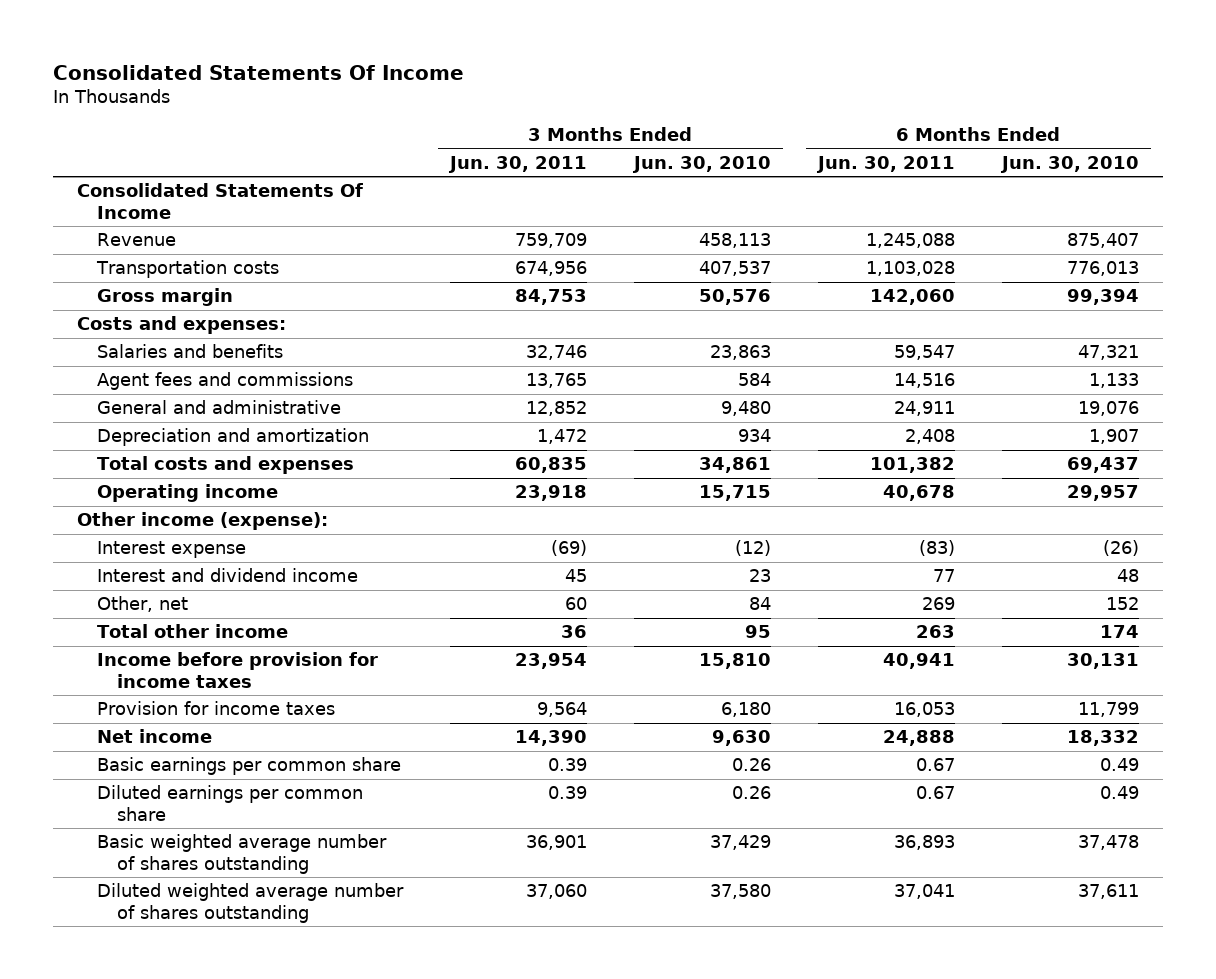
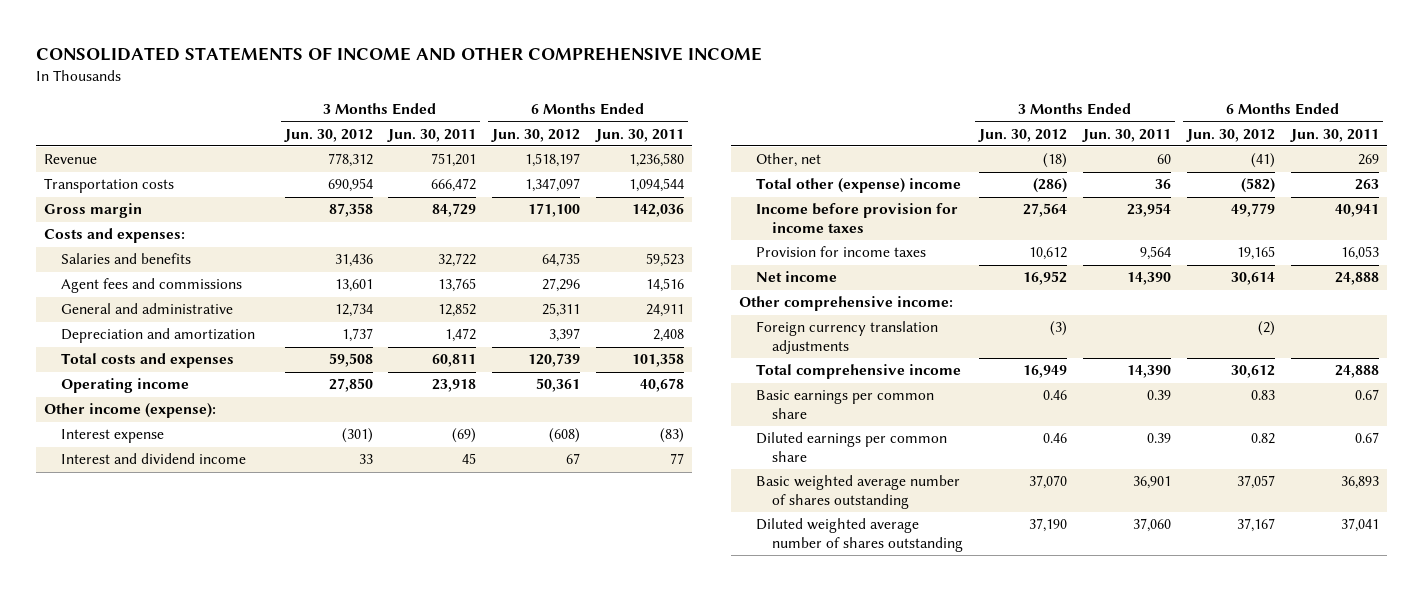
[52,64,464,80] Consolidated Statements Of Income -> [36,47,763,62] CONSOLIDATED STATEMENTS OF INCOME AND OTHER COMPREHENSIVE INCOME
[631,155,771,173] Jun. 30, 2010 -> none
[1000,155,1140,173] Jun. 30, 2010 -> none
none -> [283,128,373,142] Jun. 30, 2012
none -> [491,128,581,142] Jun. 30, 2012
[76,183,363,219] Consolidated Statements Of Income -> none
[514,233,587,249] 759,709 -> [431,153,477,168] 751,201
[865,233,955,249] 1,245,088 -> [629,153,685,168] 1,236,580
[514,261,587,277] 674,956 -> [431,178,477,193] 666,472
[865,261,955,277] 1,103,028 -> [629,178,685,193] 1,094,544
[514,289,587,306] 84,753 -> [432,203,477,218] 84,729
[869,289,955,306] 142,060 -> [632,204,685,218] 142,036
[525,345,587,361] 32,746 -> [438,253,477,268] 32,722
[893,345,955,361] 59,547 -> [646,253,685,268] 59,523
[514,457,587,474] 60,835 -> [432,354,477,368] 60,811
[869,457,955,474] 101,382 -> [632,353,685,368] 101,358
[96,624,288,639] Total other income -> [755,178,961,194] Total other (expense) income
none -> [739,296,954,312] Other comprehensive income:
none -> [755,321,938,354] Foreign currency translation adjustments
none -> [755,364,961,380] Total comprehensive income

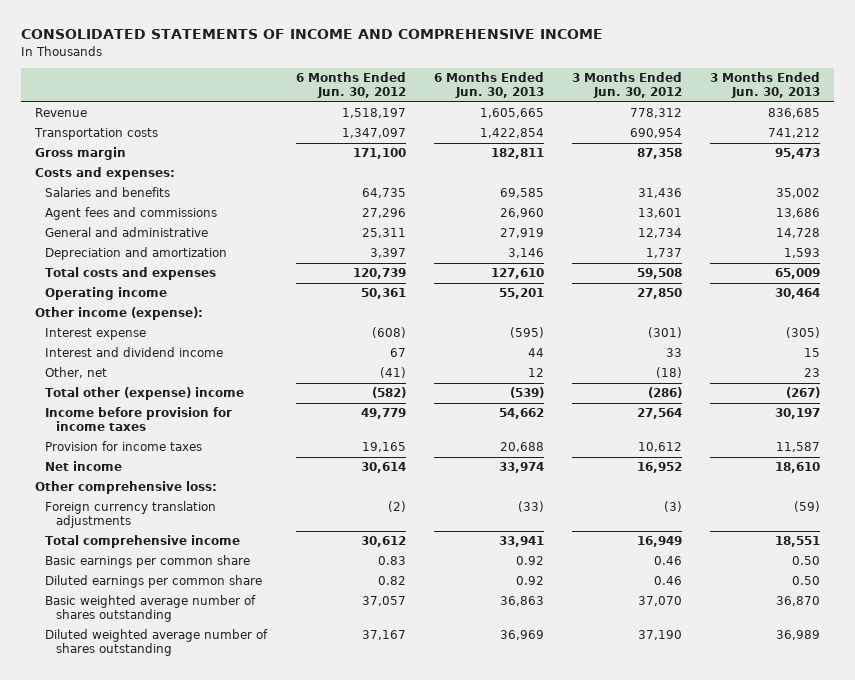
[36,47,763,62] CONSOLIDATED STATEMENTS OF INCOME AND OTHER COMPREHENSIVE INCOME -> [20,29,603,40] CONSOLIDATED STATEMENTS OF INCOME AND COMPREHENSIVE INCOME
[387,128,477,142] Jun. 30, 2011 -> none
[595,128,685,142] Jun. 30, 2011 -> none
none -> [433,72,544,99] 6 Months Ended Jun. 30, 2013
none -> [710,72,821,99] 3 Months Ended Jun. 30, 2013
[739,296,954,312] Other comprehensive income: -> [34,481,217,495] Other comprehensive loss:

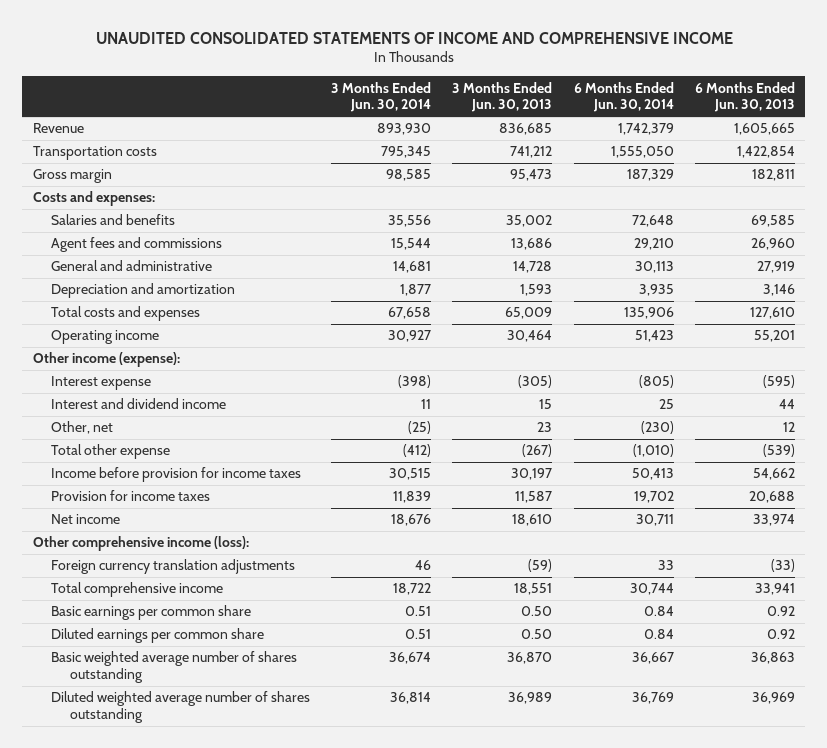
[20,29,603,40] CONSOLIDATED STATEMENTS OF INCOME AND COMPREHENSIVE INCOME -> [95,31,733,44] UNAUDITED CONSOLIDATED STATEMENTS OF INCOME AND COMPREHENSIVE INCOME
[295,72,406,99] 6 Months Ended Jun. 30, 2012 -> none
[571,72,682,99] 3 Months Ended Jun. 30, 2012 -> none
none -> [331,81,432,113] 3 Months Ended Jun. 30, 2014
none -> [573,81,674,113] 6 Months Ended Jun. 30, 2014
[45,387,245,401] Total other (expense) income -> [51,444,171,460] Total other expense
[34,481,217,495] Other comprehensive loss: -> [32,536,249,552] Other comprehensive income (loss):

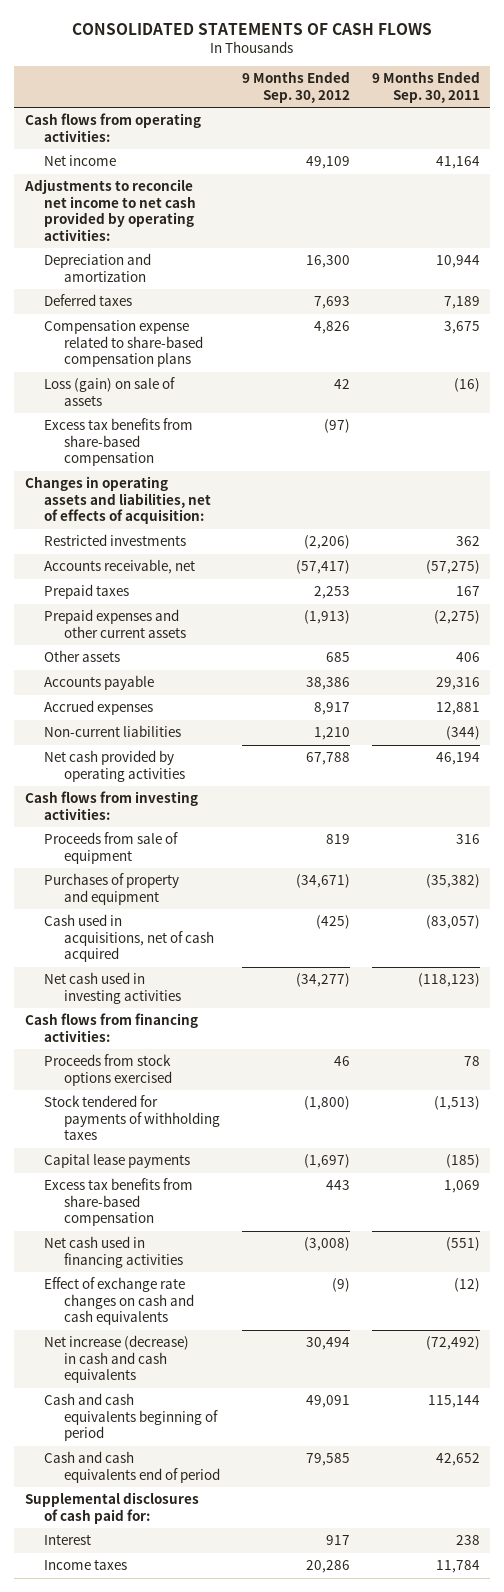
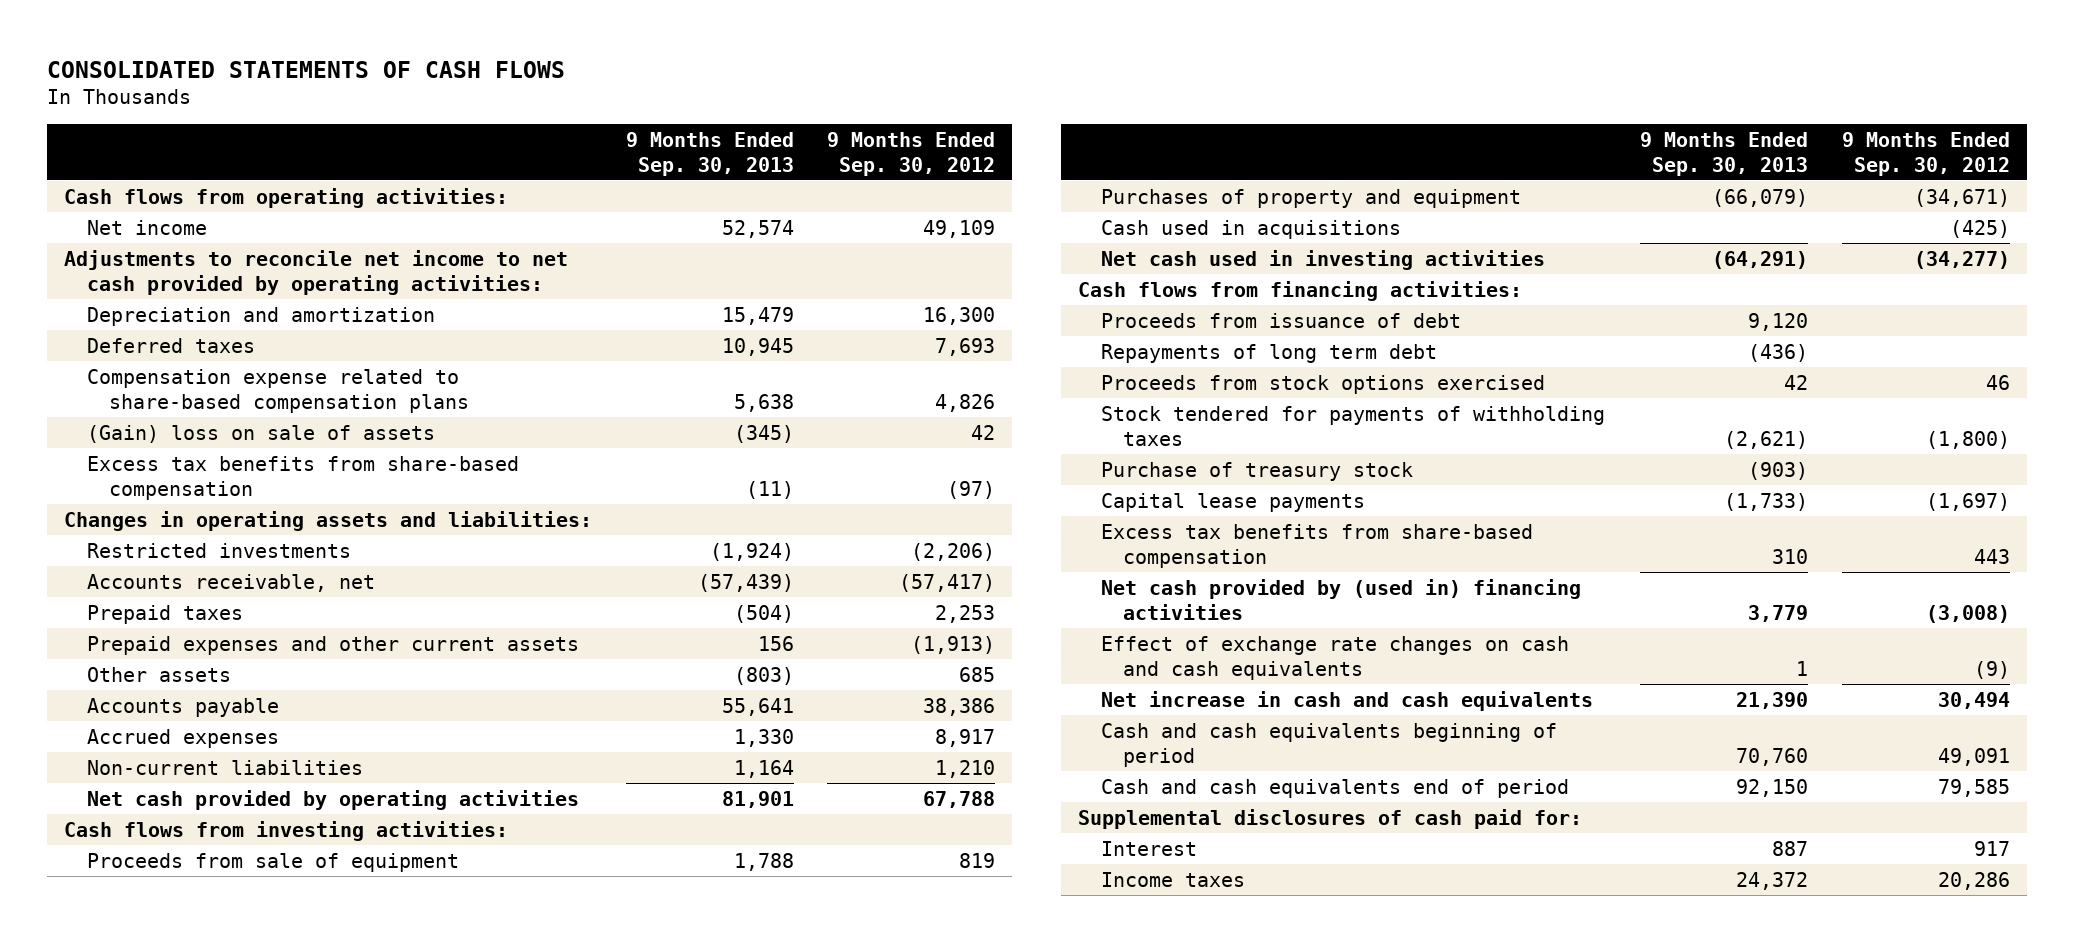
[371,71,480,103] 9 Months Ended Sep. 30, 2011 -> none
none -> [625,131,794,176] 9 Months Ended Sep. 30, 2013
[44,377,176,406] Loss (gain) on sale of assets -> [86,424,435,443] (Gain) loss on sale of assets
[24,476,212,525] Changes in operating assets and liabilities, net of effects of acquisition: -> [64,510,593,531] Changes in operating assets and liabilities:
[44,914,215,963] Cash used in acquisitions, net of cash acquired -> [1100,219,1401,239] Cash used in acquisitions
none -> [1100,312,1461,328] Proceeds from issuance of debt
none -> [1100,343,1437,363] Repayments of long term debt
none -> [1100,461,1413,481] Purchase of treasury stock
[44,1236,184,1268] Net cash used in financing activities -> [1100,578,1581,620] Net cash provided by (used in) financing activities
[44,1335,190,1384] Net increase (decrease) in cash and cash equivalents -> [1100,690,1593,711] Net increase in cash and cash equivalents

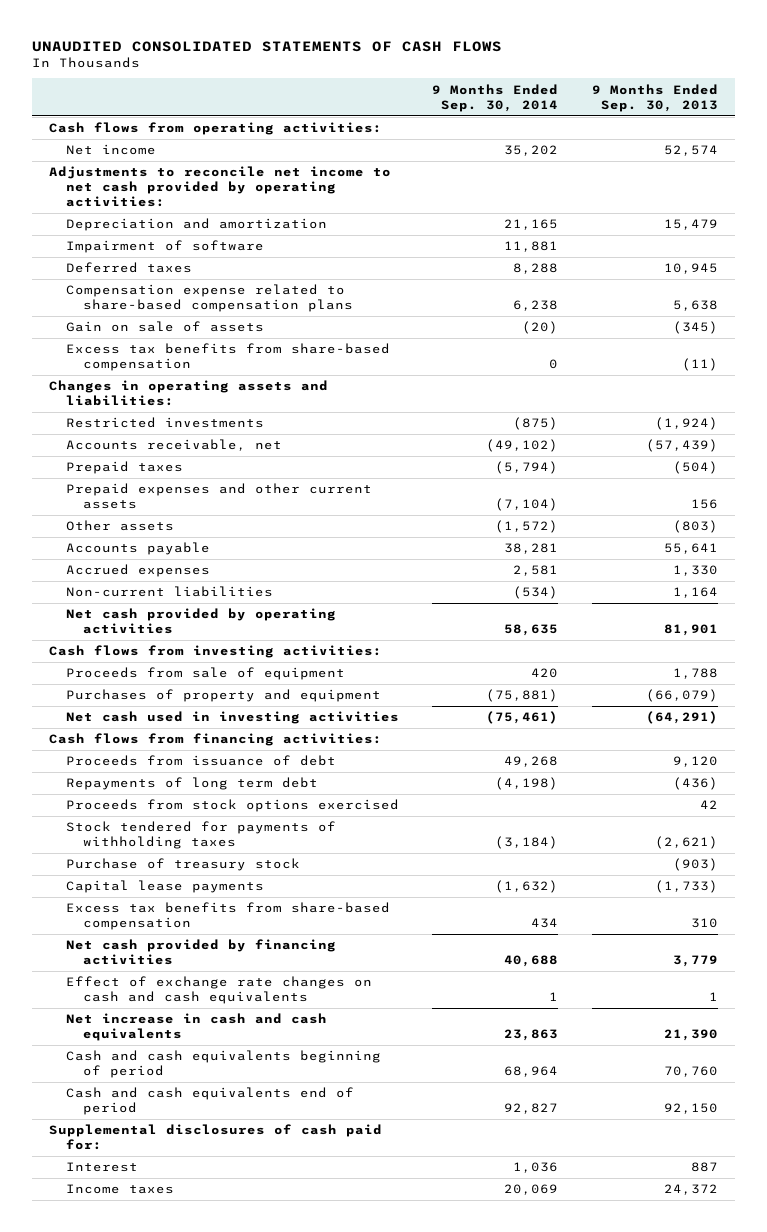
[47,60,566,78] CONSOLIDATED STATEMENTS OF CASH FLOWS -> [32,40,503,52] UNAUDITED CONSOLIDATED STATEMENTS OF CASH FLOWS
[827,131,996,176] 9 Months Ended Sep. 30, 2012 -> none
none -> [432,83,559,112] 9 Months Ended Sep. 30, 2014
none -> [66,240,265,254] Impairment of software
[86,424,435,443] (Gain) loss on sale of assets -> [66,321,265,333] Gain on sale of assets
[1100,219,1401,239] Cash used in acquisitions -> none
[1100,578,1581,620] Net cash provided by (used in) financing activities -> [66,939,337,966] Net cash provided by financing activities

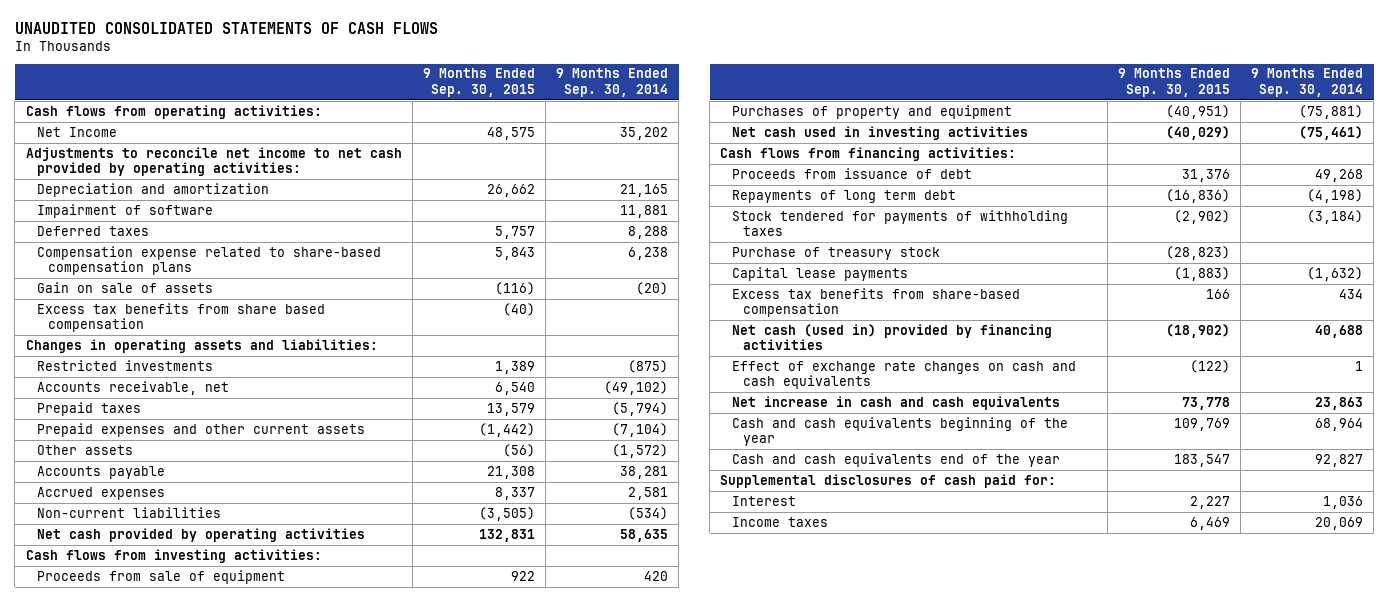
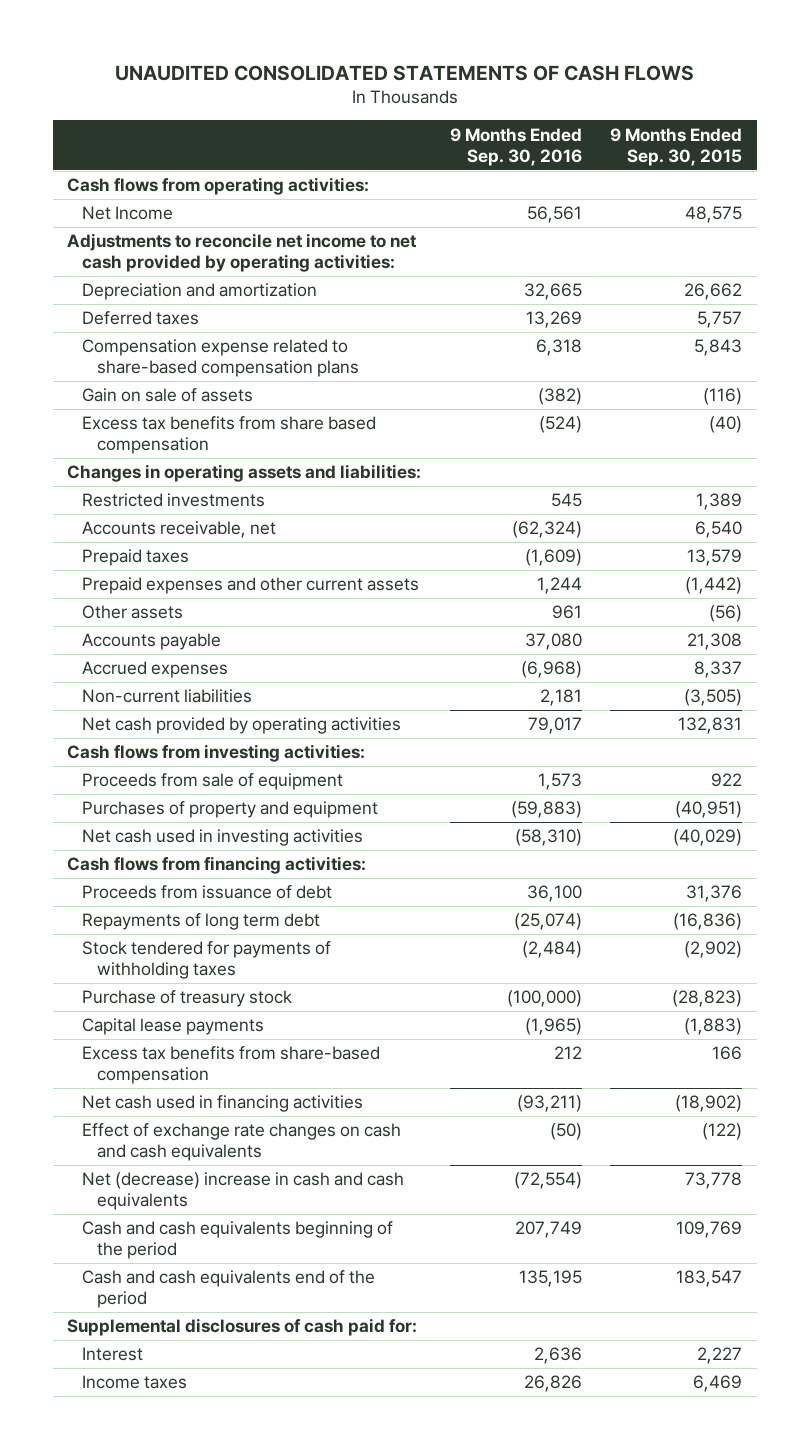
[556,68,669,97] 9 Months Ended Sep. 30, 2014 -> none
none -> [449,127,582,166] 9 Months Ended Sep. 30, 2016
[36,203,213,218] Impairment of software -> none
[731,323,1052,351] Net cash (used in) provided by financing activities -> [81,1095,363,1113] Net cash used in financing activities
[731,395,1060,410] Net increase in cash and cash equivalents -> [81,1172,404,1211] Net (decrease) increase in cash and cash equivalents
[731,416,1068,447] Cash and cash equivalents beginning of the year -> [81,1221,393,1260] Cash and cash equivalents beginning of the period
[731,452,1060,467] Cash and cash equivalents end of the year -> [81,1270,375,1309] Cash and cash equivalents end of the period

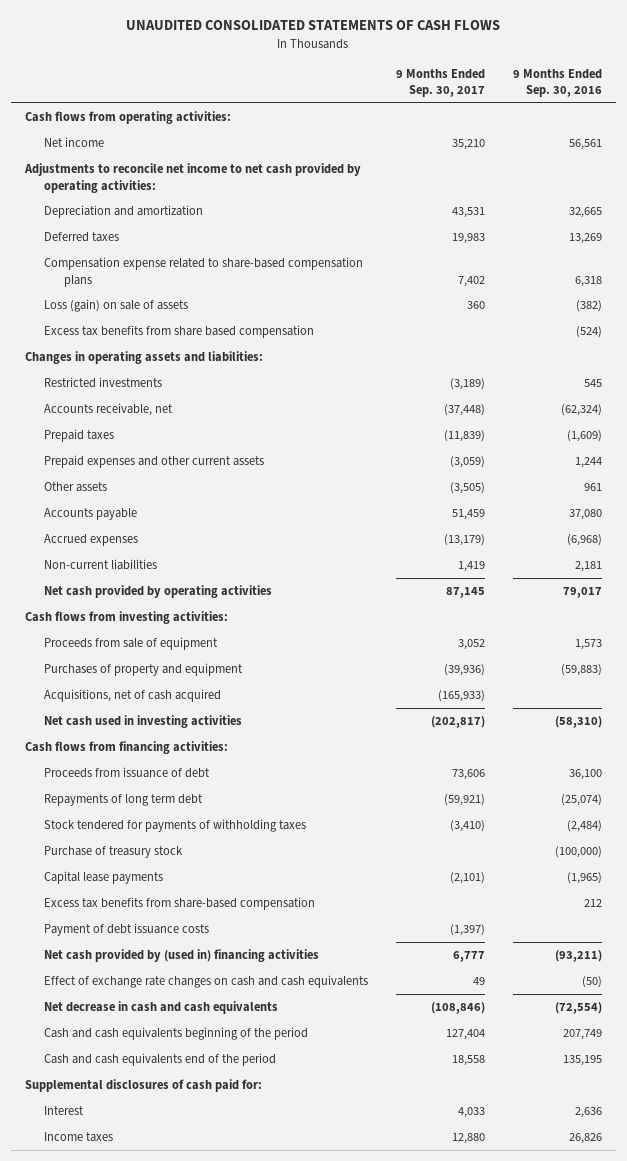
[610,127,743,166] 9 Months Ended Sep. 30, 2015 -> none
none -> [396,68,486,97] 9 Months Ended Sep. 30, 2017
[81,206,173,221] Net Income -> [44,137,105,148] Net income
[81,388,253,403] Gain on sale of assets -> [44,299,189,313] Loss (gain) on sale of assets
none -> [44,689,222,703] Acquisitions, net of cash acquired
none -> [44,923,210,937] Payment of debt issuance costs
[81,1095,363,1113] Net cash used in financing activities -> [44,949,320,963] Net cash provided by (used in) financing activities
[81,1172,404,1211] Net (decrease) increase in cash and cash equivalents -> [44,1001,279,1015] Net decrease in cash and cash equivalents

